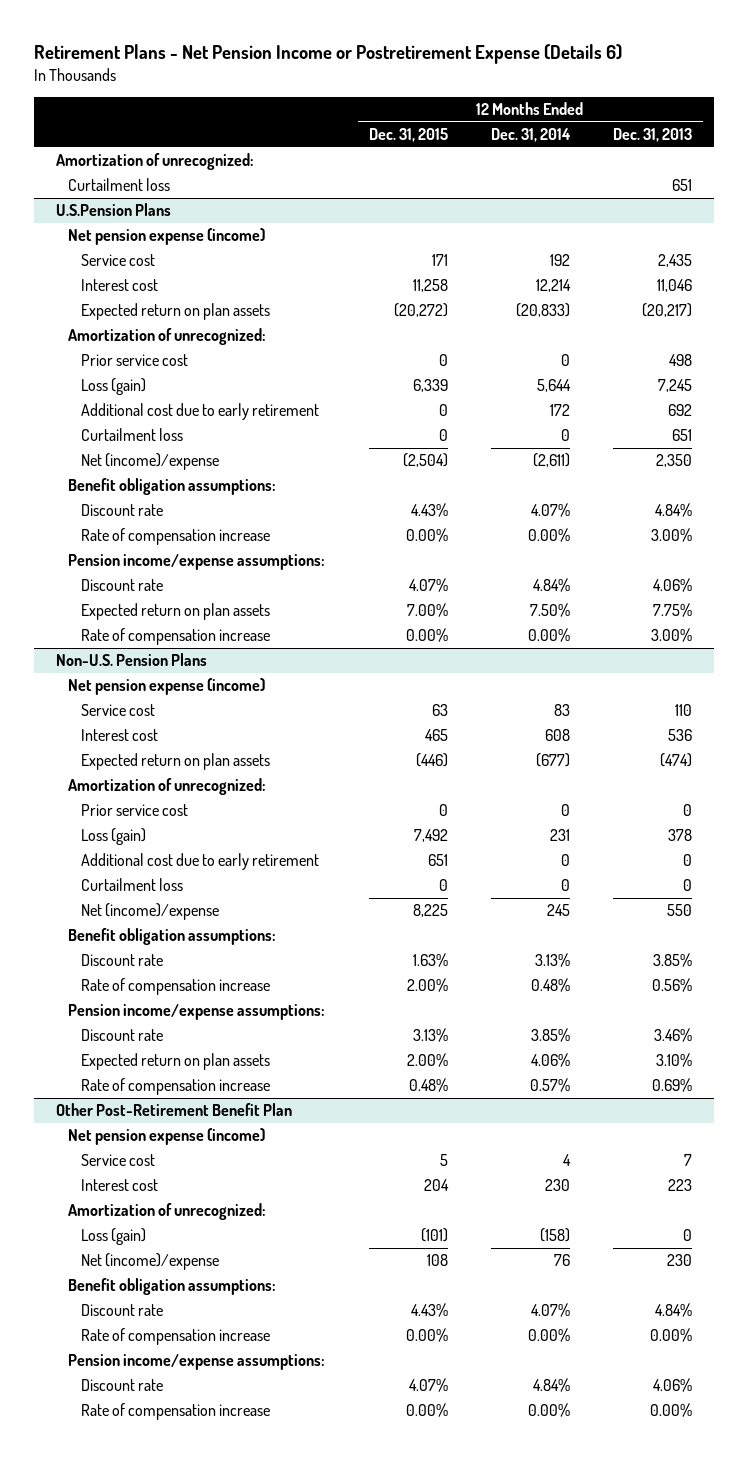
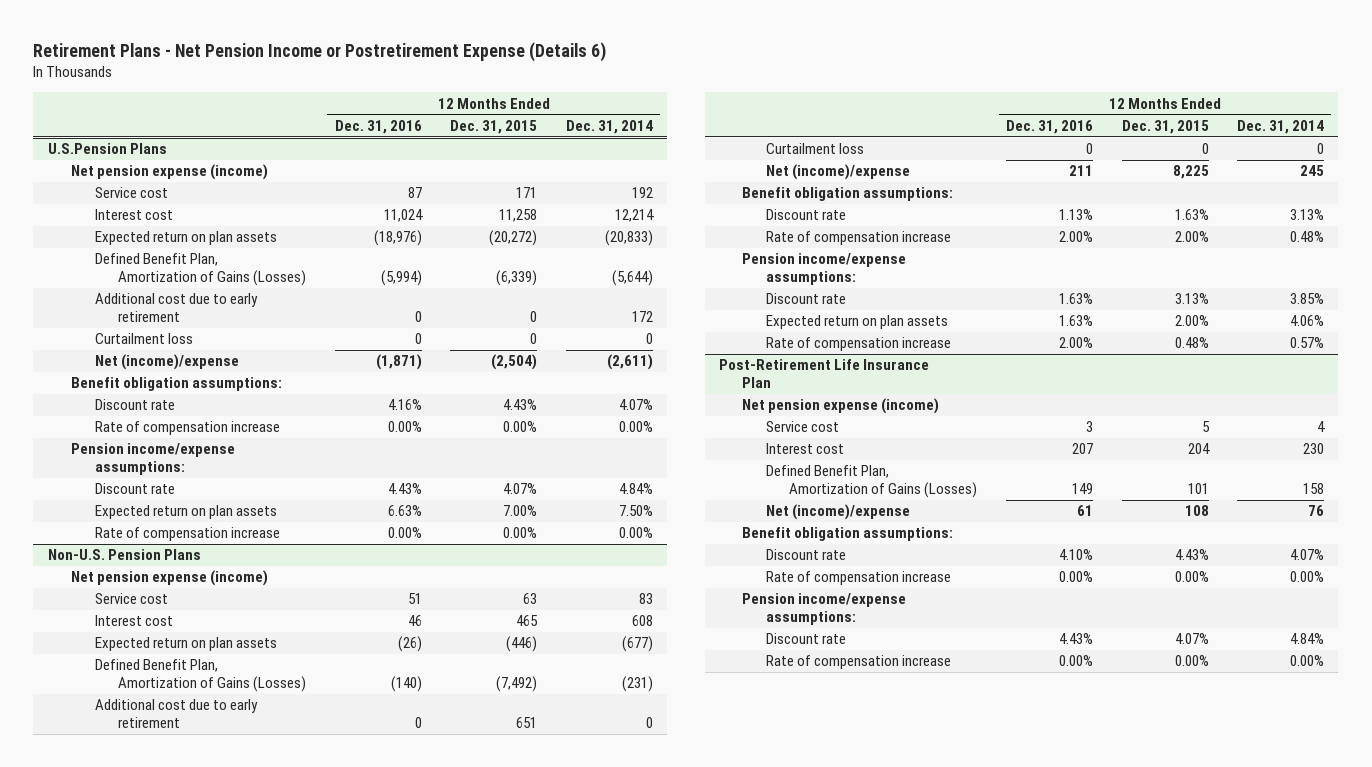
[613,127,693,142] Dec. 31, 2013 -> none
none -> [334,119,422,134] Dec. 31, 2016
[55,153,254,171] Amortization of unrecognized: -> none
[68,178,171,192] Curtailment loss -> none
[68,328,267,346] Amortization of unrecognized: -> none
[81,354,189,367] Prior service cost -> none
[81,378,147,396] Loss (gain) -> [94,253,307,287] Defined Benefit Plan, Amortization of Gains (Losses)
[412,379,448,393] 6,339 -> [496,270,538,287] (6,339)
[536,379,571,393] 5,644 -> [611,270,653,287] (5,644)
[68,778,267,796] Amortization of unrecognized: -> none
[81,804,189,817] Prior service cost -> none
[81,828,147,846] Loss (gain) -> [94,659,307,693] Defined Benefit Plan, Amortization of Gains (Losses)
[413,829,448,843] 7,492 -> [496,676,538,693] (7,492)
[549,829,570,842] 231 -> [621,676,653,693] (231)
[55,1103,292,1117] Other Post-Retirement Benefit Plan -> [719,359,930,389] Post-Retirement Life Insurance Plan
[68,1203,267,1221] Amortization of unrecognized: -> none
[81,1228,147,1246] Loss (gain) -> [765,465,978,499] Defined Benefit Plan, Amortization of Gains (Losses)
[420,1228,448,1243] (101) -> [1187,483,1209,495] 101
[539,1228,570,1243] (158) -> [1303,483,1325,495] 158

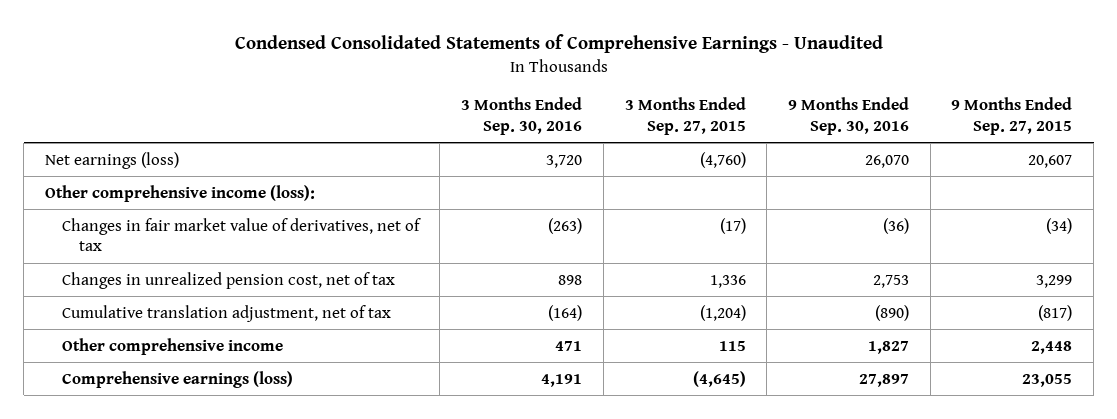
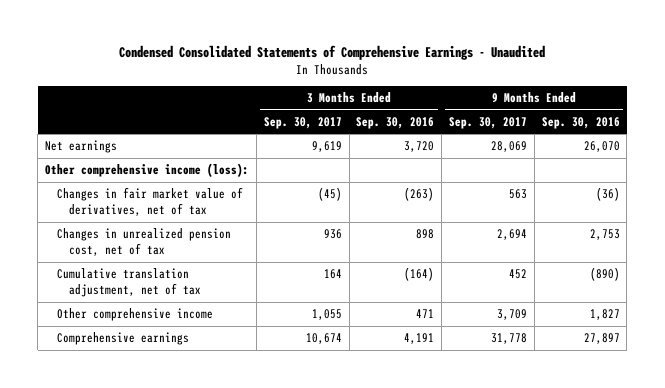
[624,97,746,135] 3 Months Ended Sep. 27, 2015 -> none
[951,97,1073,135] 9 Months Ended Sep. 27, 2015 -> none
none -> [263,116,342,129] Sep. 30, 2017
none -> [449,116,528,129] Sep. 30, 2017
[44,151,179,169] Net earnings (loss) -> [45,140,118,154] Net earnings
[61,370,293,388] Comprehensive earnings (loss) -> [57,332,190,346] Comprehensive earnings

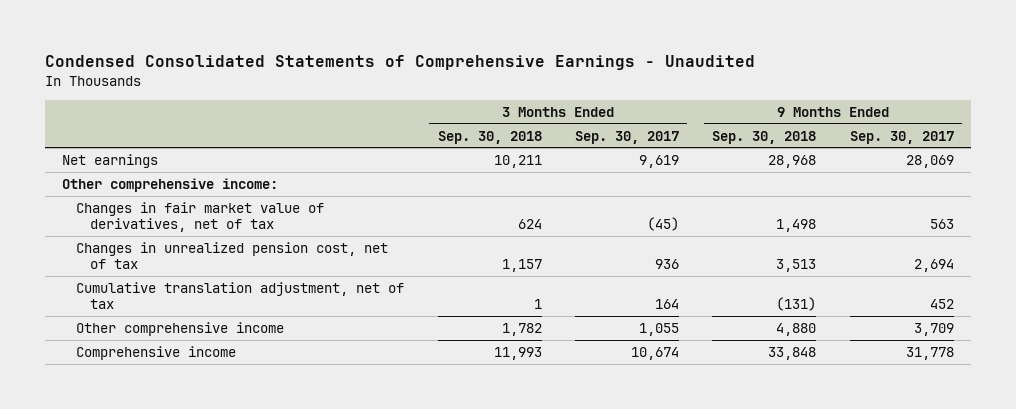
[356,116,435,129] Sep. 30, 2016 -> none
[541,116,620,129] Sep. 30, 2016 -> none
none -> [437,130,542,144] Sep. 30, 2018
none -> [712,130,817,144] Sep. 30, 2018
[45,163,250,178] Other comprehensive income (loss): -> [62,177,279,192] Other comprehensive income:
[57,332,190,346] Comprehensive earnings -> [76,345,237,360] Comprehensive income

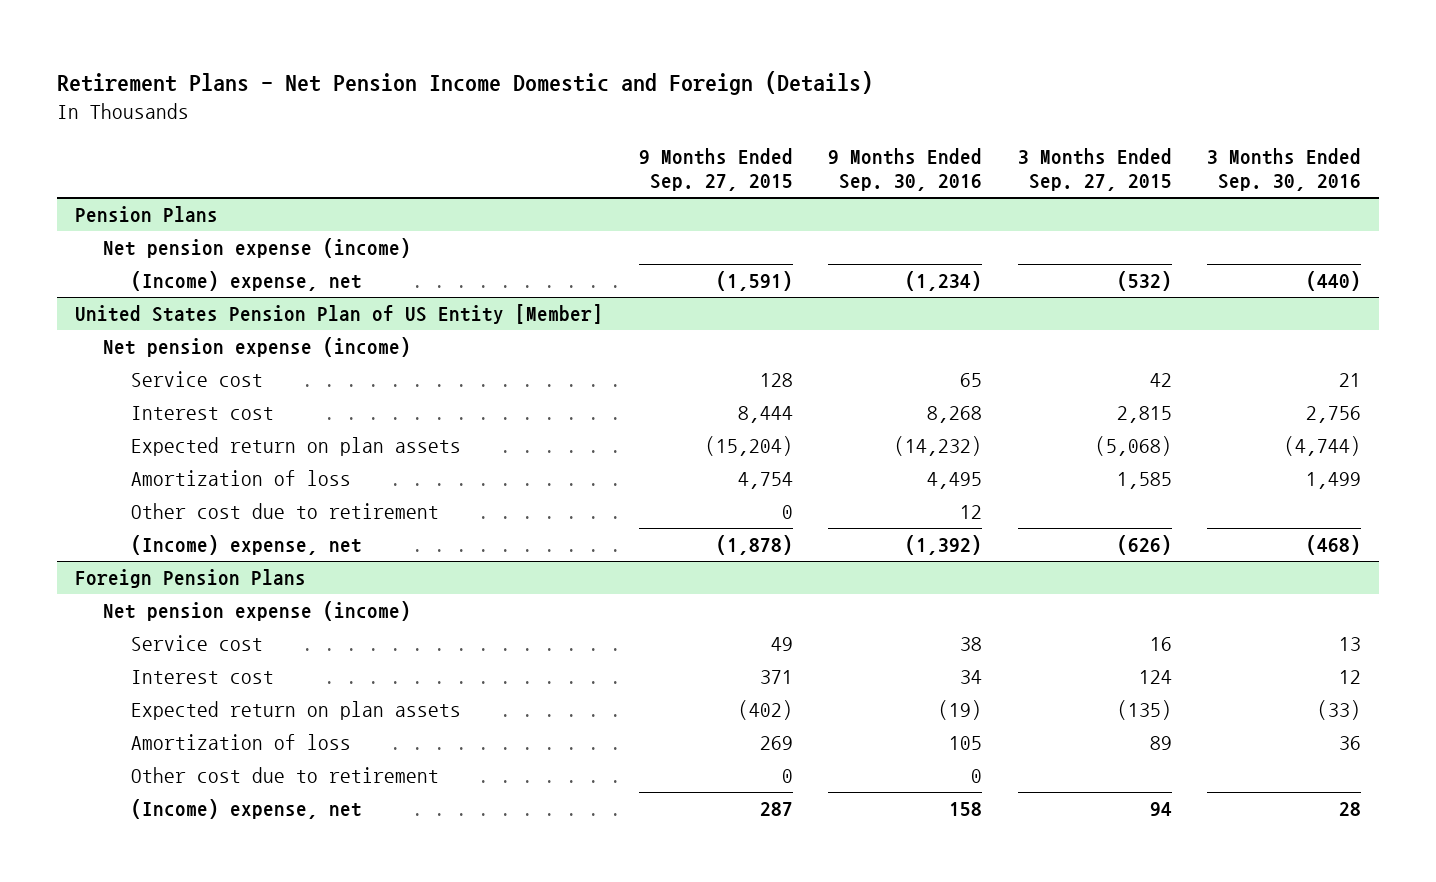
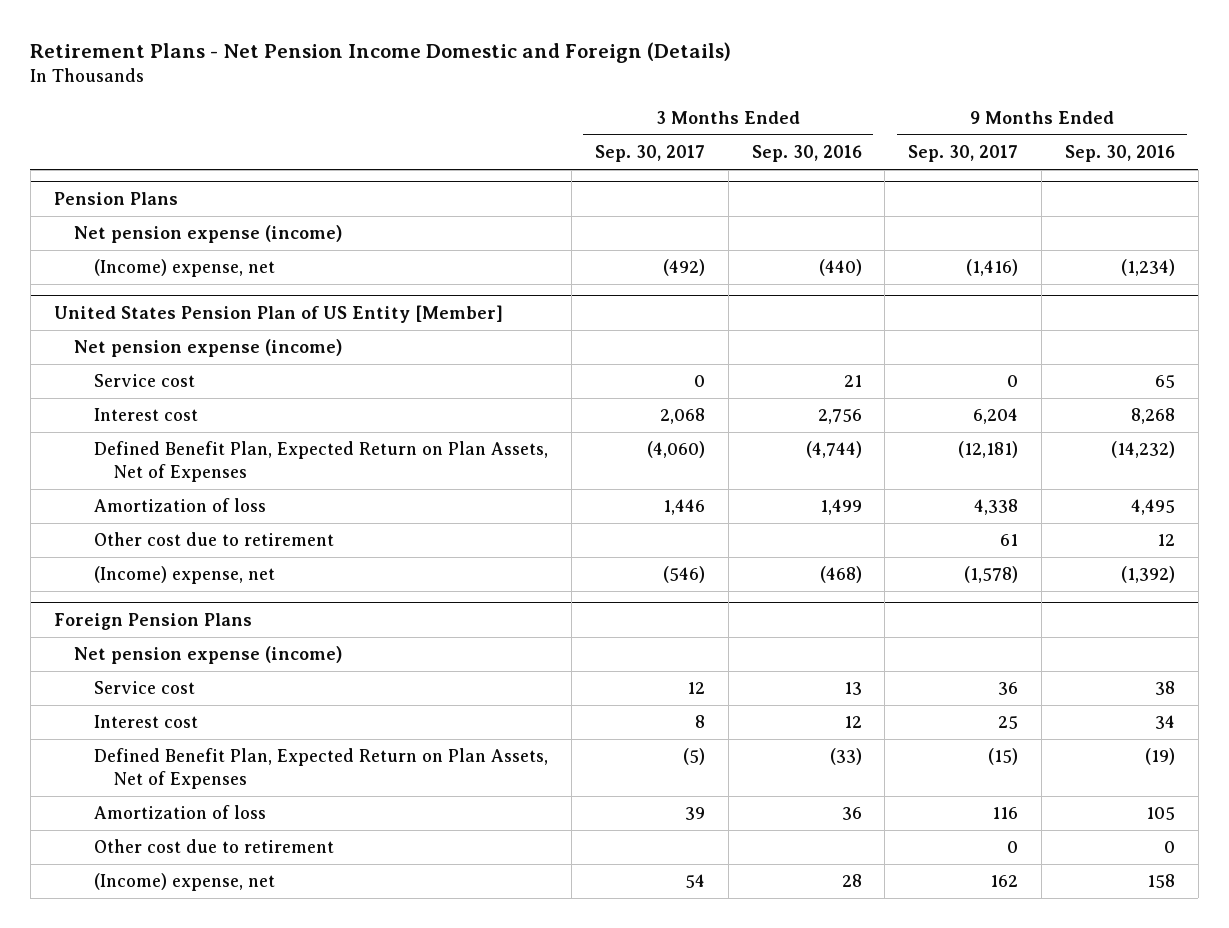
[638,147,793,192] 9 Months Ended Sep. 27, 2015 -> none
[1017,147,1172,192] 3 Months Ended Sep. 27, 2015 -> none
none -> [594,145,705,163] Sep. 30, 2017
none -> [908,145,1019,163] Sep. 30, 2017
[130,437,461,457] Expected return on plan assets -> [94,441,549,482] Defined Benefit Plan, Expected Return on Plan Assets, Net of Expenses
[130,701,461,721] Expected return on plan assets -> [94,748,549,789] Defined Benefit Plan, Expected Return on Plan Assets, Net of Expenses

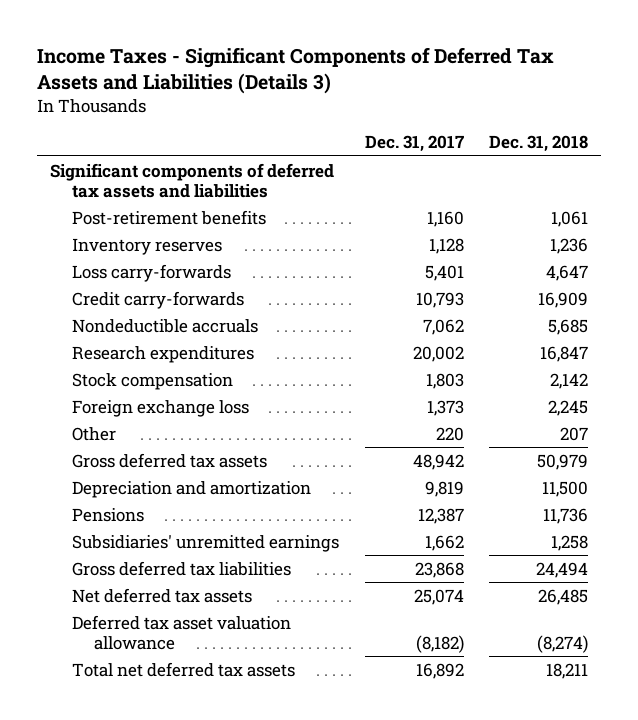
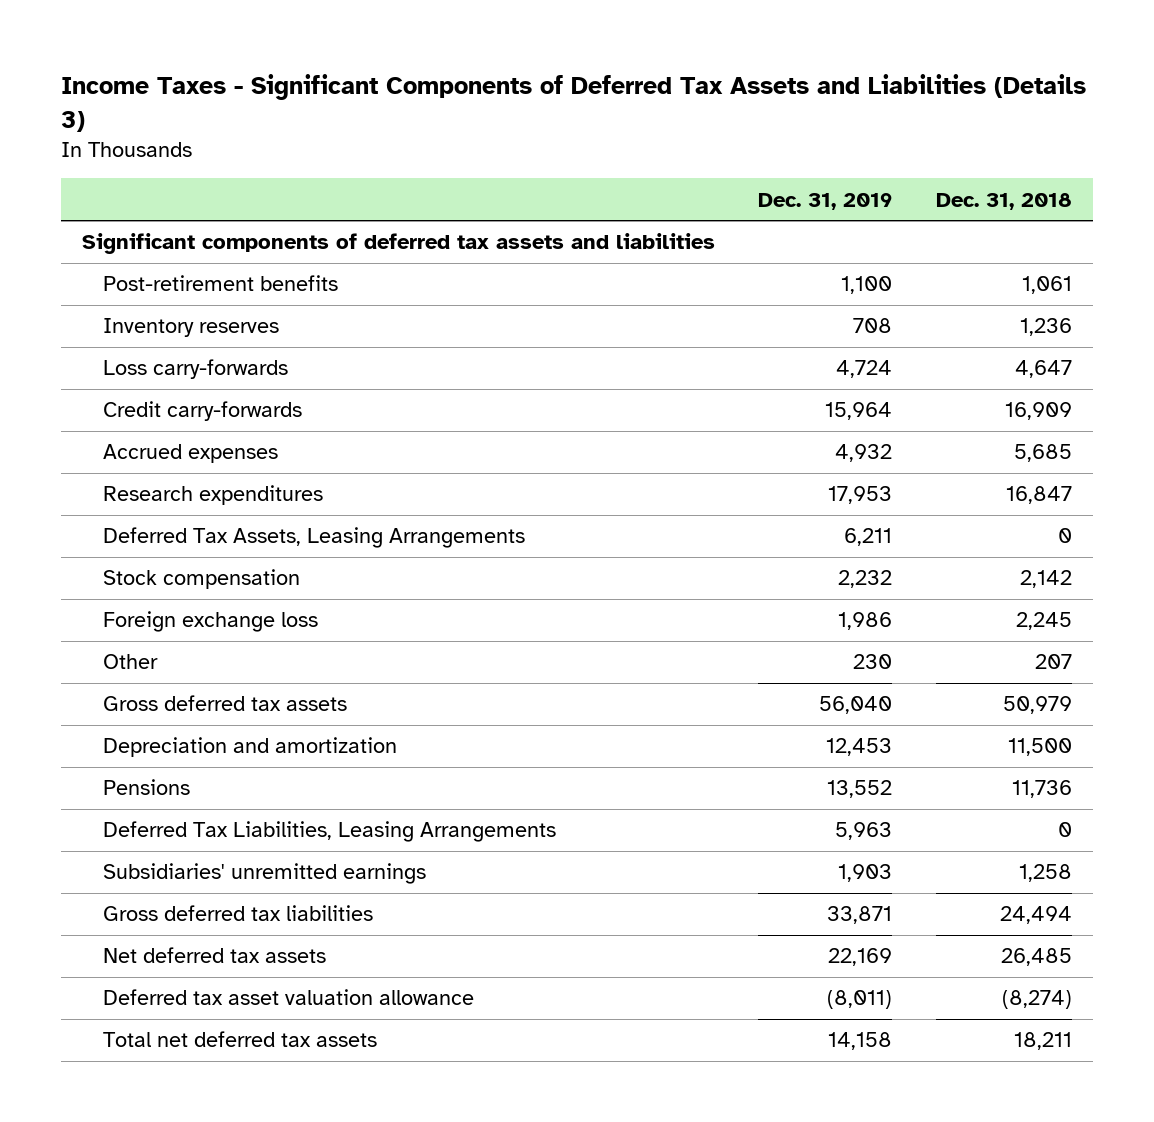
[364,135,464,153] Dec. 31, 2017 -> none
none -> [758,192,893,210] Dec. 31, 2019
[72,318,259,333] Nondeductible accruals -> [103,444,279,464] Accrued expenses
none -> [103,527,526,549] Deferred Tax Assets, Leasing Arrangements
none -> [103,821,557,843] Deferred Tax Liabilities, Leasing Arrangements

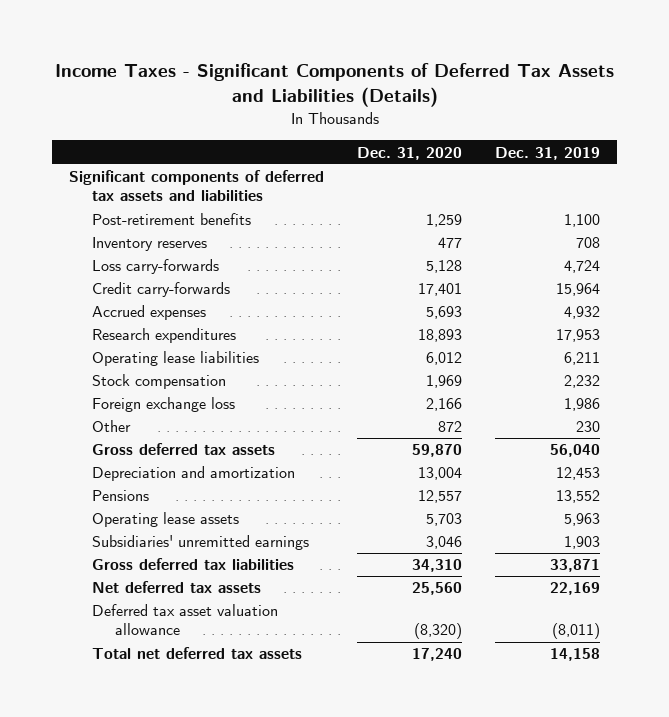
[60,74,1086,132] Income Taxes - Significant Components of Deferred Tax Assets and Liabilities (Details 3) -> [54,63,614,108] Income Taxes - Significant Components of Deferred Tax Assets and Liabilities (Details)
[935,192,1072,210] Dec. 31, 2018 -> none
none -> [357,146,463,160] Dec. 31, 2020
[103,527,526,549] Deferred Tax Assets, Leasing Arrangements -> [91,351,259,367] Operating lease liabilities
[103,821,557,843] Deferred Tax Liabilities, Leasing Arrangements -> [91,512,239,528] Operating lease assets

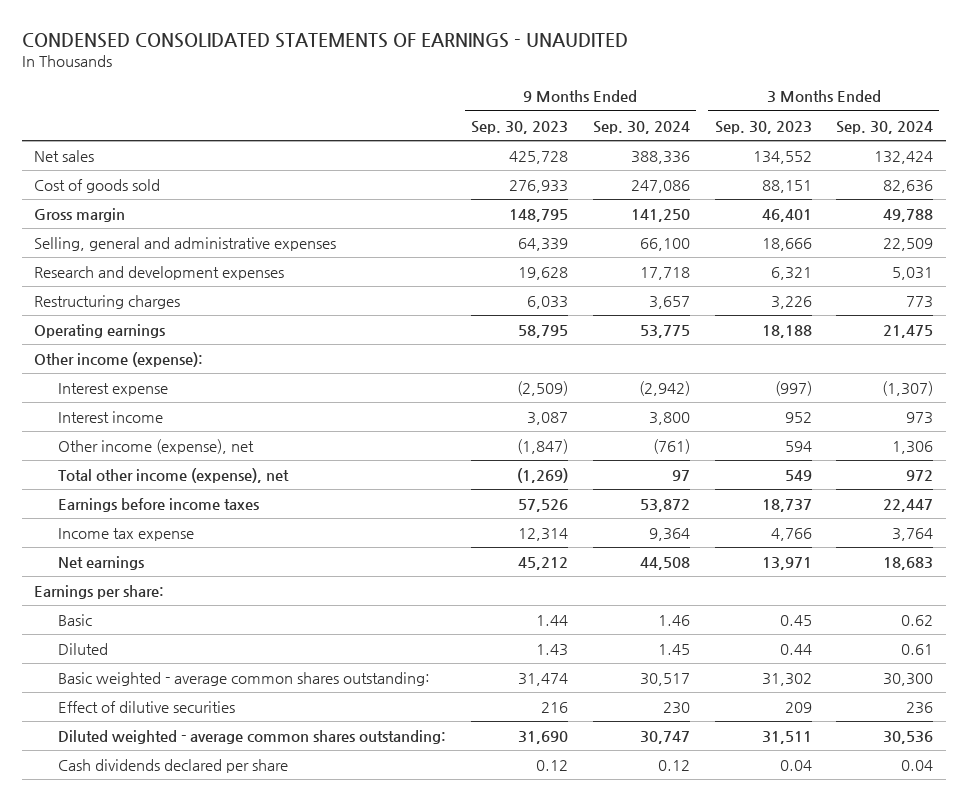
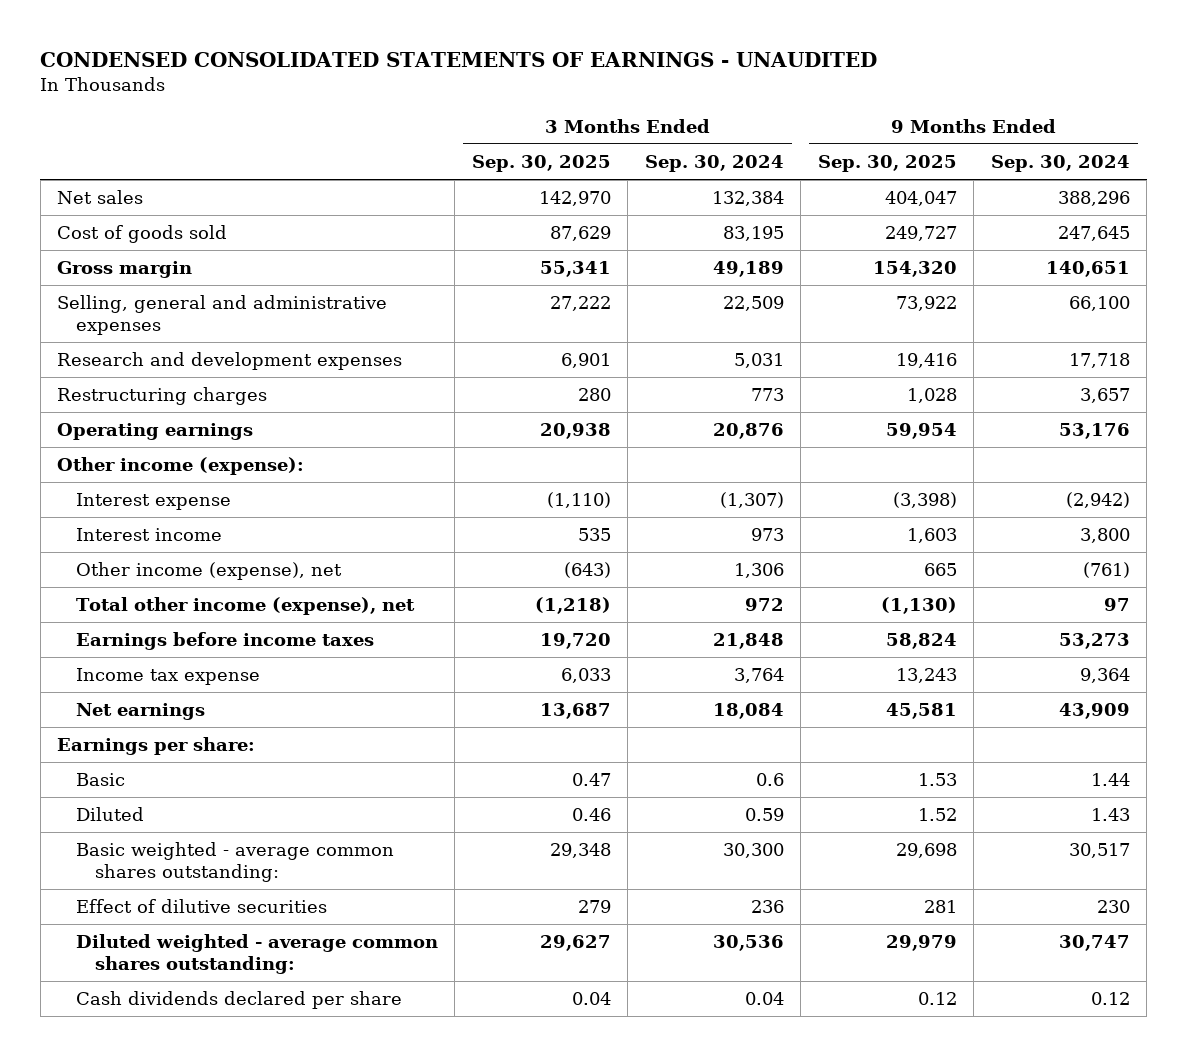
[471,120,569,134] Sep. 30, 2023 -> none
[714,120,812,134] Sep. 30, 2023 -> none
none -> [471,155,611,173] Sep. 30, 2025
none -> [817,155,957,173] Sep. 30, 2025
[630,151,690,165] 388,336 -> [1057,191,1130,207] 388,296
[874,151,934,165] 132,424 -> [711,191,784,207] 132,384
[630,180,690,194] 247,086 -> [1057,226,1130,242] 247,645
[883,180,934,194] 82,636 -> [722,226,784,242] 83,195
[630,209,690,223] 141,250 -> [1045,261,1130,278] 140,651
[883,209,934,223] 49,788 -> [712,261,784,278] 49,189
[639,325,690,339] 53,775 -> [1058,423,1130,440] 53,176
[883,325,934,339] 21,475 -> [712,423,784,440] 20,876
[639,499,690,513] 53,872 -> [1058,633,1130,650] 53,273
[883,499,934,513] 22,447 -> [712,633,784,650] 21,848
[639,557,690,571] 44,508 -> [1058,703,1130,720] 43,909
[883,557,934,571] 18,683 -> [712,703,784,720] 18,084
[657,615,690,627] 1.46 -> [1090,773,1130,787] 1.44
[901,615,934,627] 0.62 -> [755,773,784,787] 0.6
[657,644,690,656] 1.45 -> [1090,808,1130,822] 1.43
[901,644,934,656] 0.61 -> [744,808,784,822] 0.59

